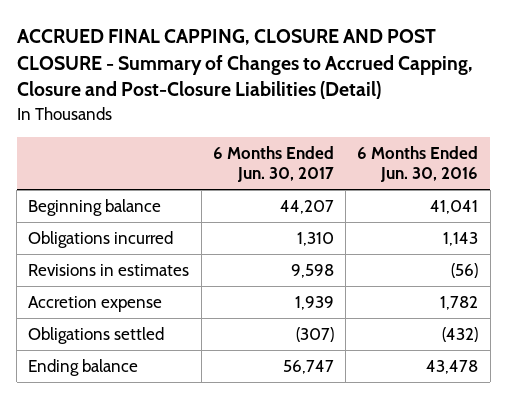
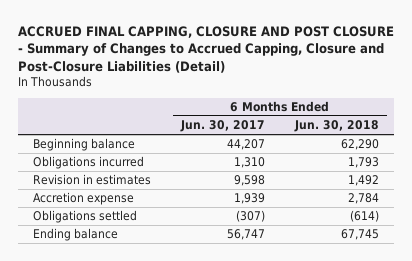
[357,145,479,183] 6 Months Ended Jun. 30, 2016 -> none
none -> [294,120,380,133] Jun. 30, 2018
[28,263,190,276] Revisions in estimates -> [32,174,151,186] Revision in estimates

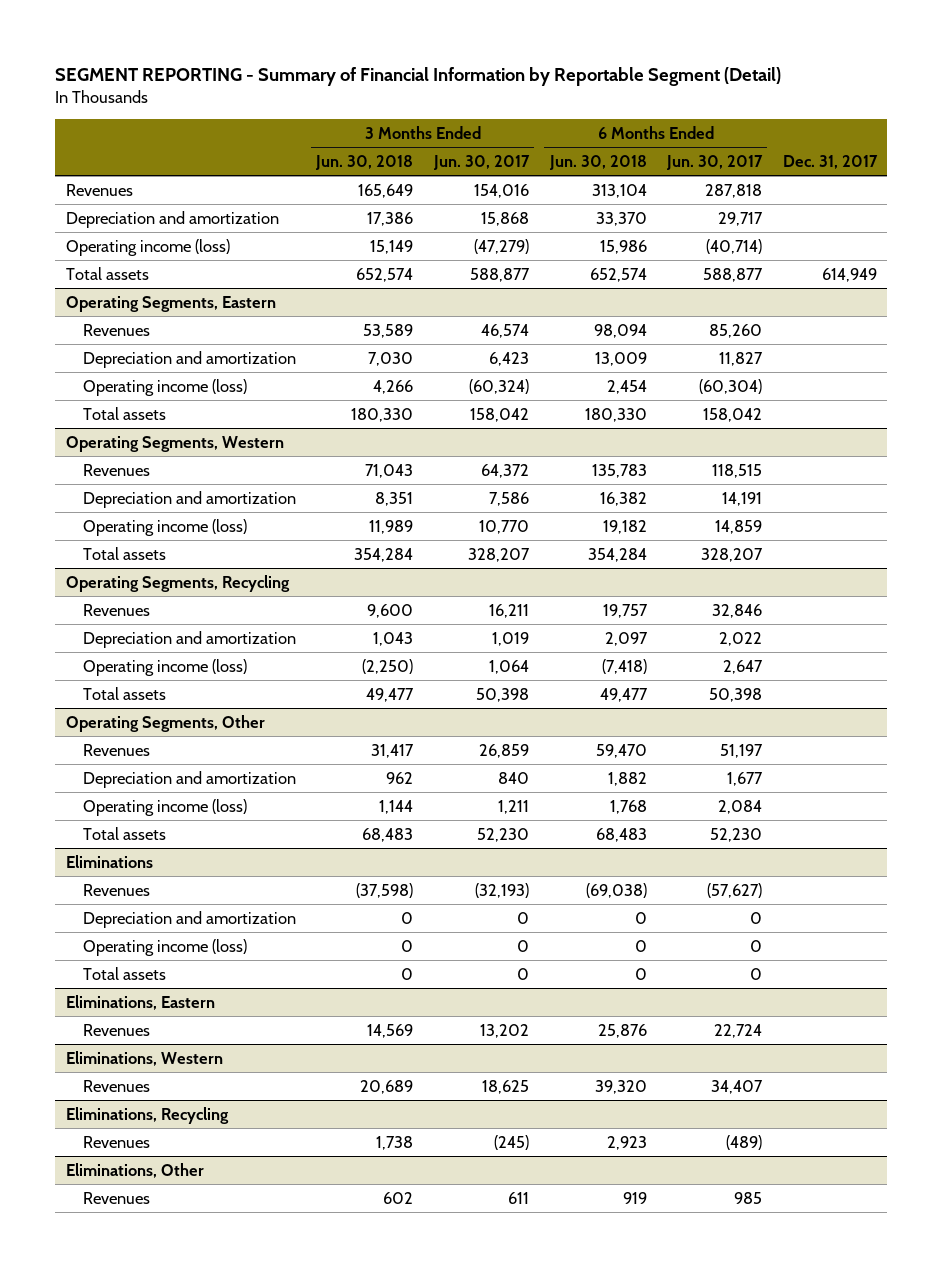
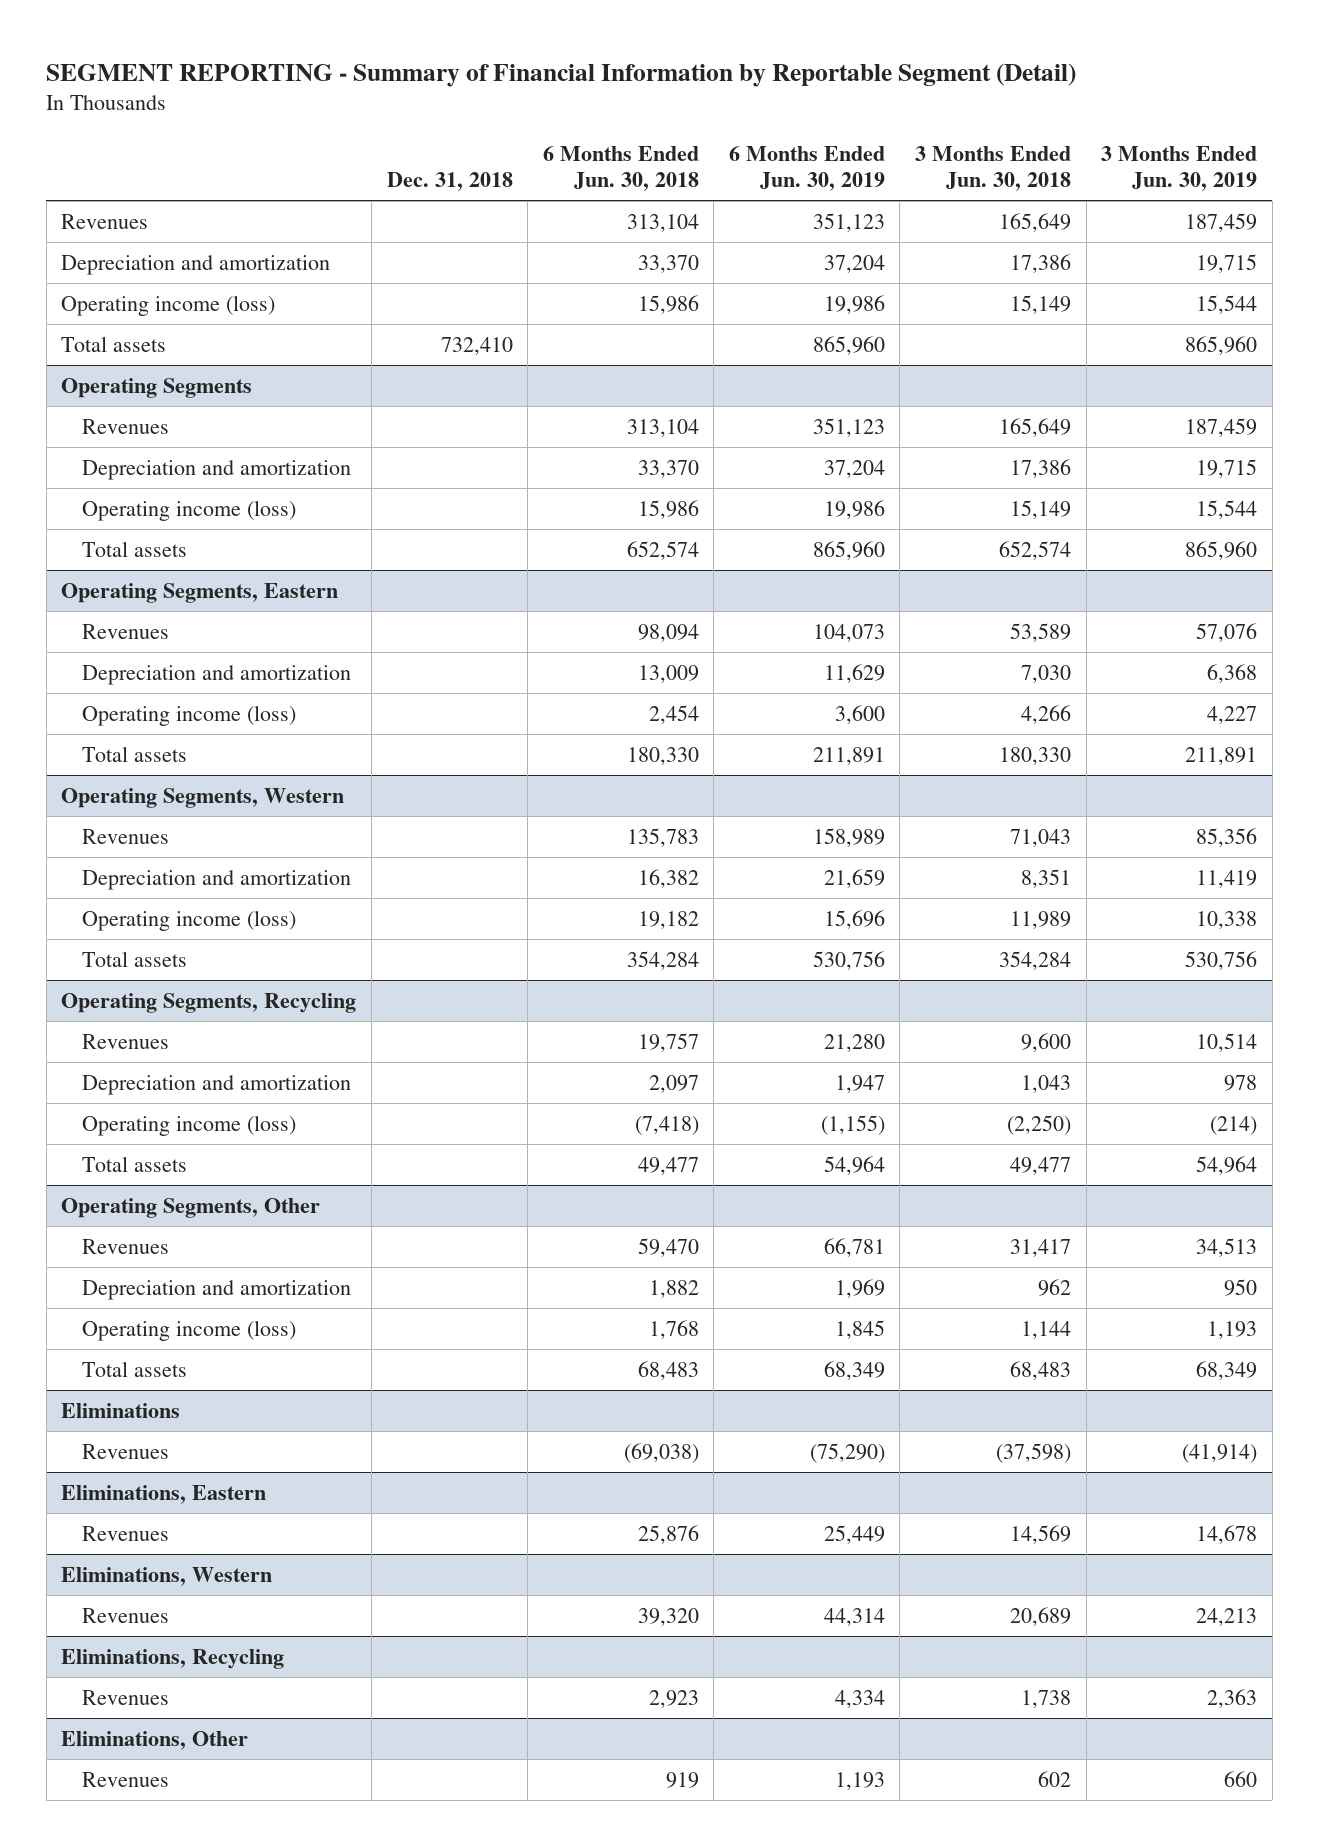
[432,155,530,171] Jun. 30, 2017 -> none
[666,155,764,171] Jun. 30, 2017 -> none
[782,155,878,170] Dec. 31, 2017 -> none
none -> [386,171,513,191] Dec. 31, 2018
none -> [728,145,885,191] 6 Months Ended Jun. 30, 2019
none -> [1101,145,1258,191] 3 Months Ended Jun. 30, 2019
none -> [61,335,167,352] Total assets
none -> [61,377,253,398] Operating Segments
none -> [81,418,169,434] Revenues
none -> [81,459,351,480] Depreciation and amortization
none -> [81,499,296,521] Operating income (loss)
[82,910,296,928] Depreciation and amortization -> none
[82,938,247,956] Operating income (loss) -> none
[82,966,166,980] Total assets -> none

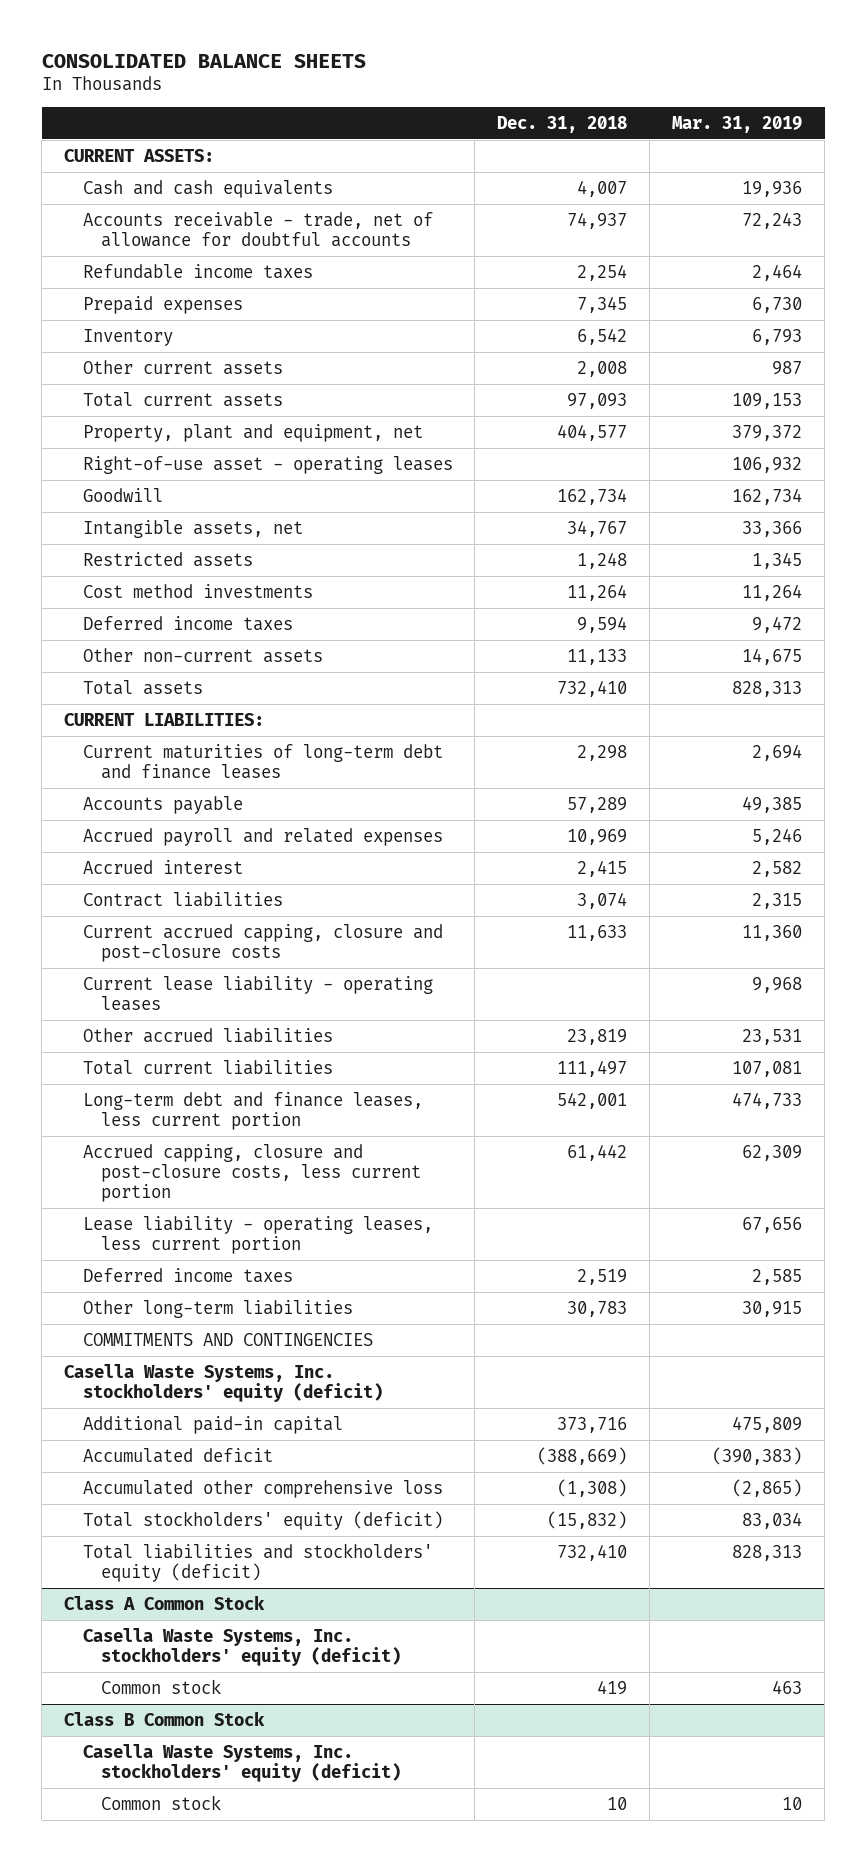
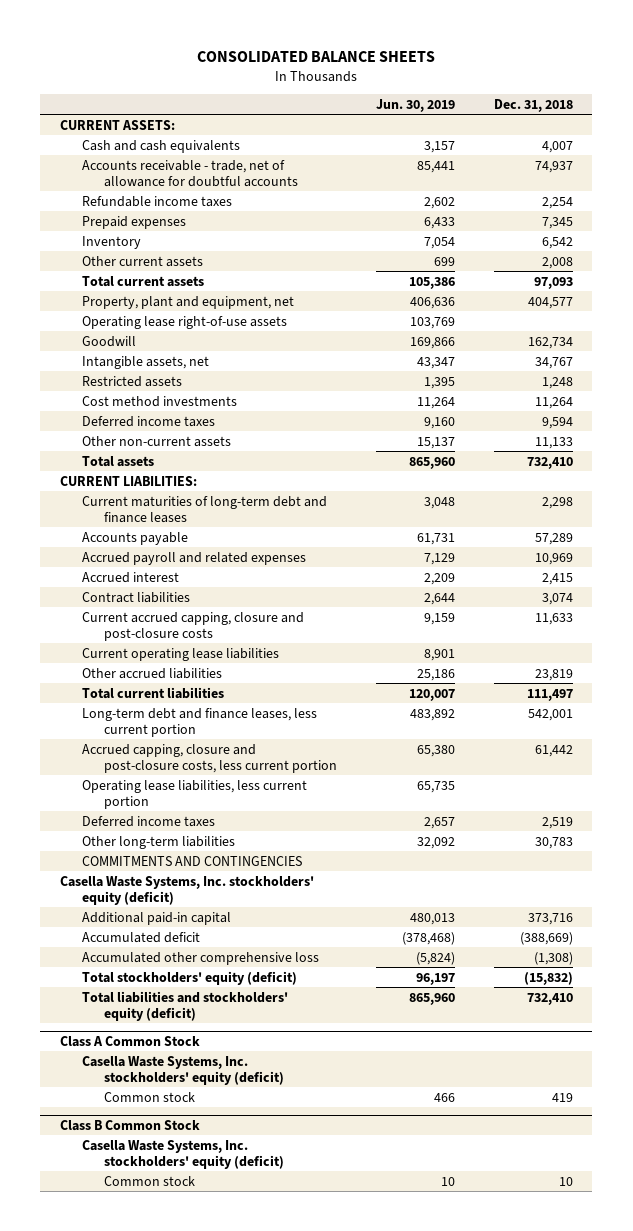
[672,115,803,133] Mar. 31, 2019 -> none
none -> [375,98,455,112] Jun. 30, 2019
[82,455,453,474] Right-of-use asset - operating leases -> [81,315,287,329] Operating lease right-of-use assets
[82,975,433,1012] Current lease liability - operating leases -> [81,647,279,661] Current operating lease liabilities
[82,1215,433,1255] Lease liability - operating leases, less current portion -> [81,779,307,809] Operating lease liabilities, less current portion

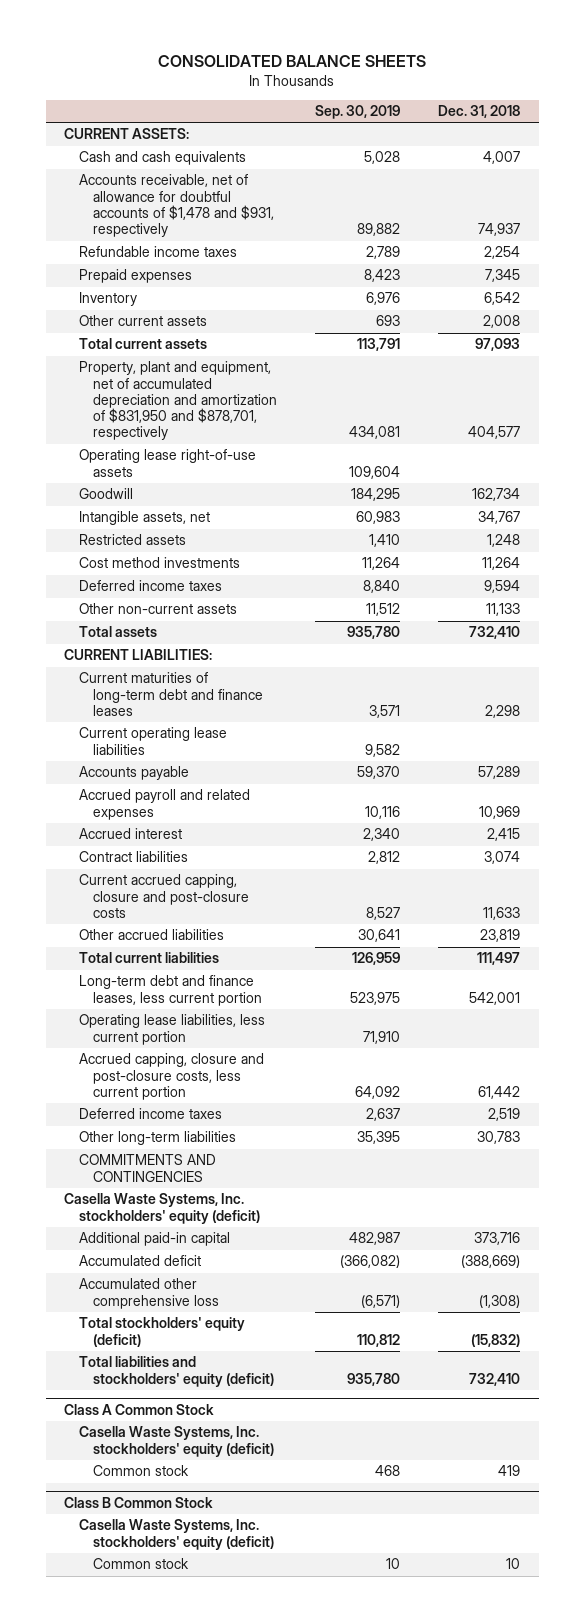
[375,98,455,112] Jun. 30, 2019 -> none
none -> [315,104,401,119] Sep. 30, 2019
[81,159,299,187] Accounts receivable - trade, net of allowance for doubtful accounts -> [78,174,275,238] Accounts receivable, net of allowance for doubtful accounts of $1,478 and $931, respectively
[81,295,294,309] Property, plant and equipment, net -> [78,361,278,441] Property, plant and equipment, net of accumulated depreciation and amortization of $831,950 and $878,701, respectively
[81,647,279,661] Current operating lease liabilities -> [78,727,227,755] Current operating lease liabilities
[81,743,338,773] Accrued capping, closure and post-closure costs, less current portion -> [78,1053,264,1100] Accrued capping, closure and post-closure costs, less current portion

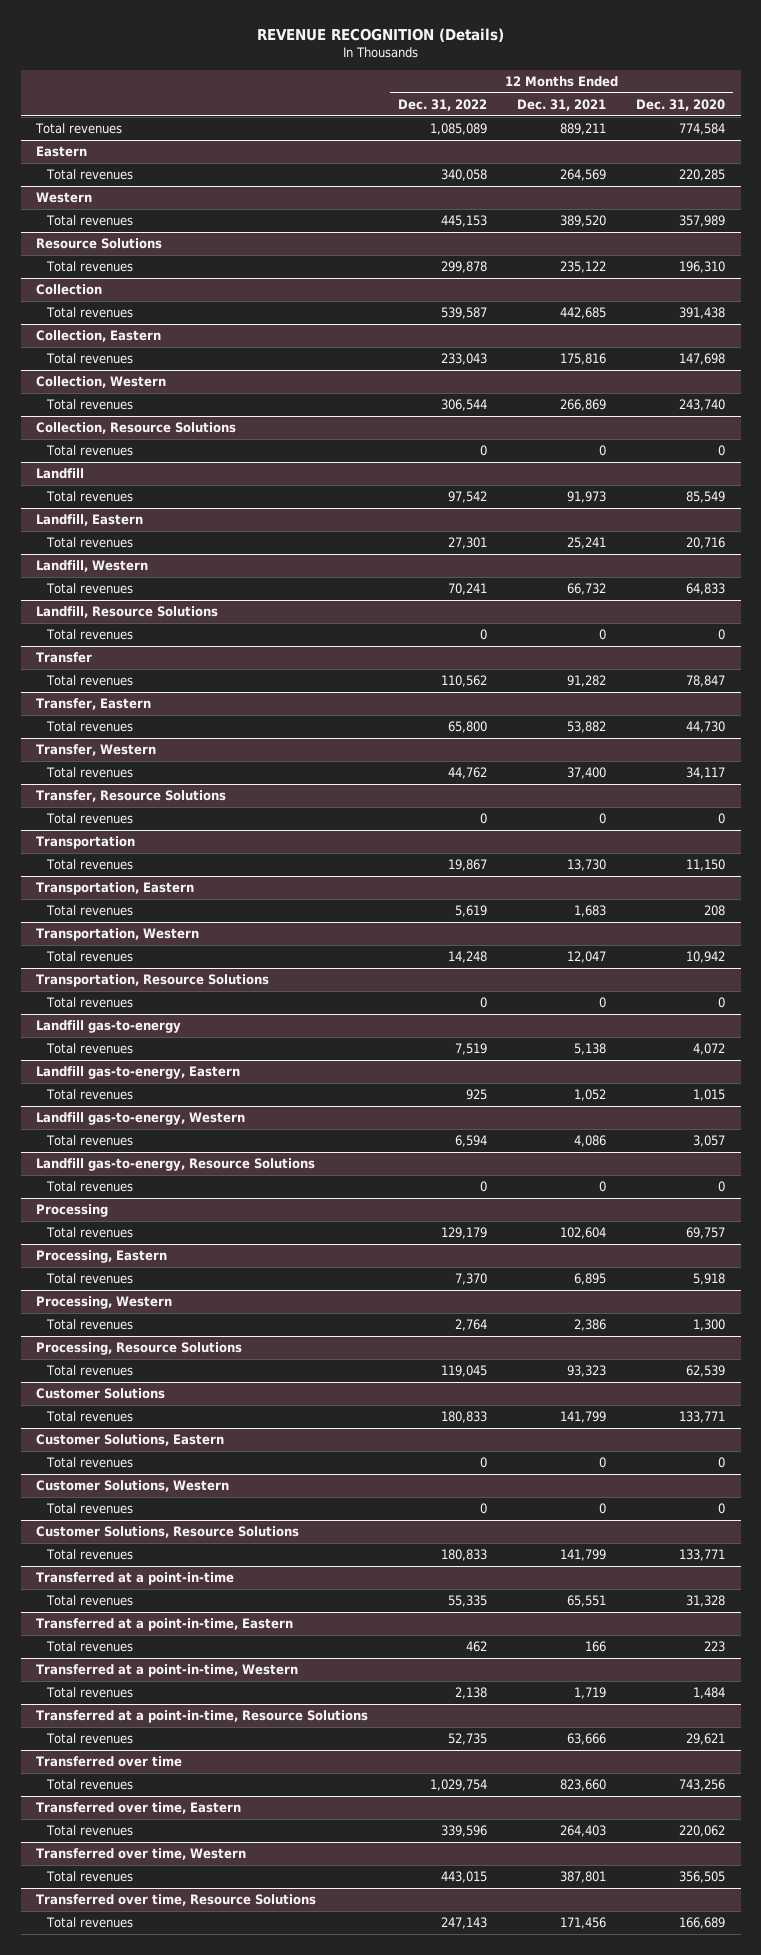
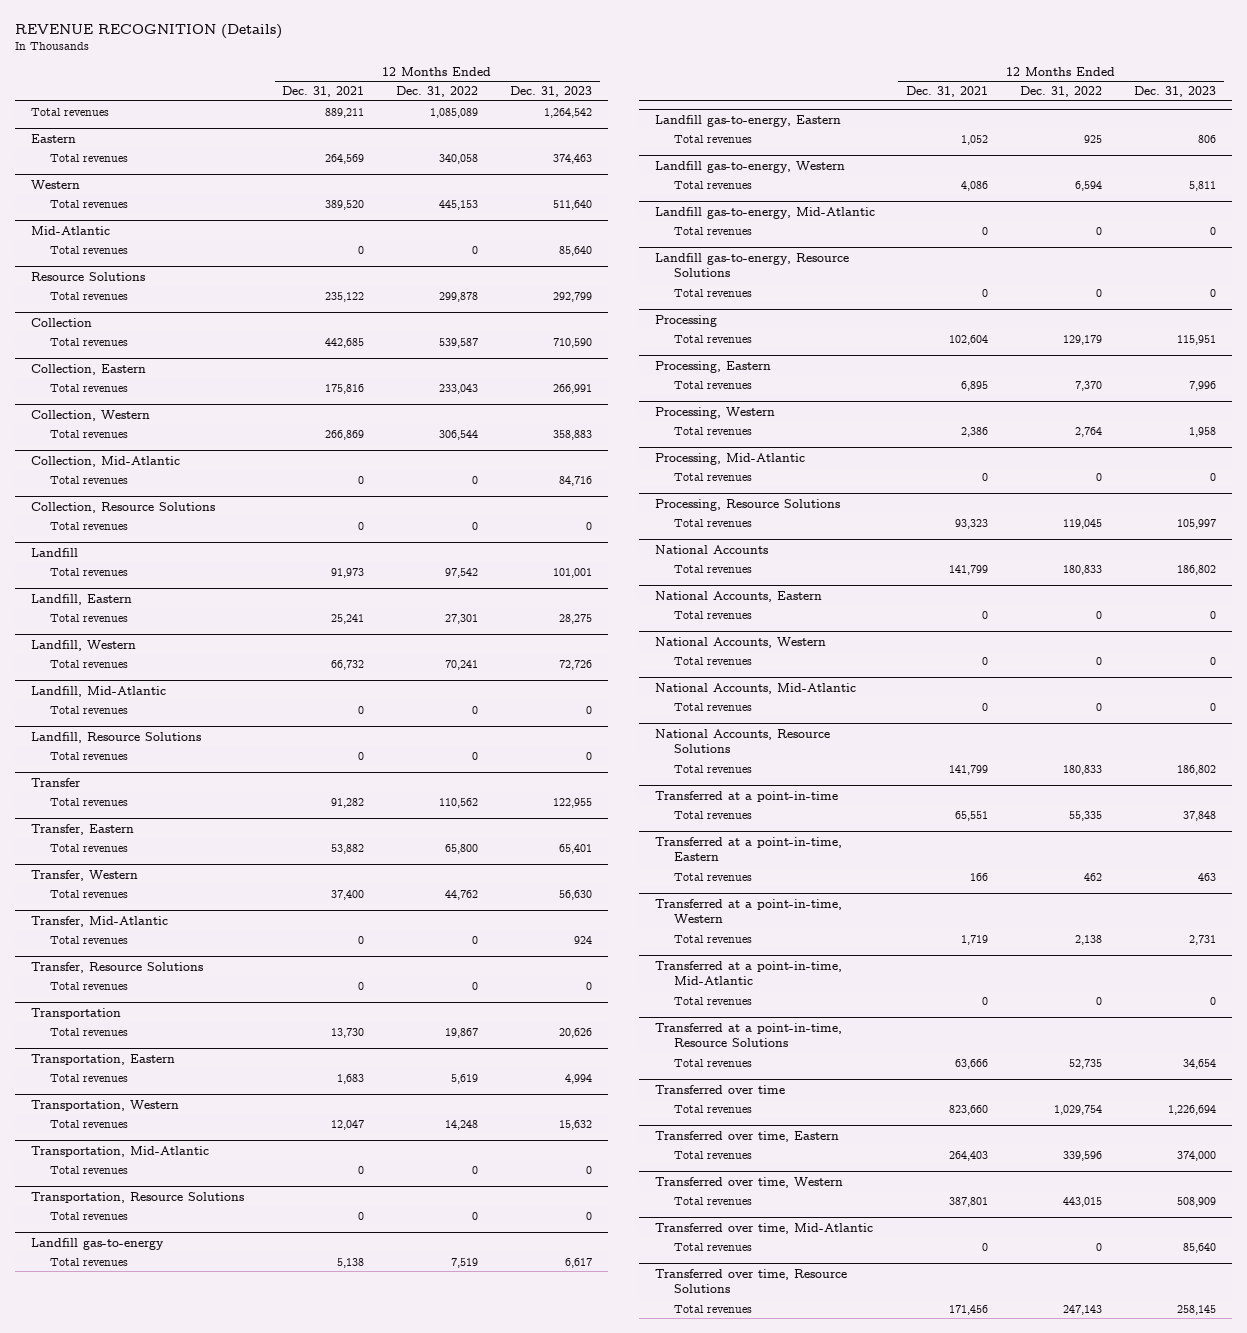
[636,98,726,111] Dec. 31, 2020 -> none
none -> [510,86,593,98] Dec. 31, 2023
none -> [30,225,110,235] Mid-Atlantic
none -> [49,245,128,254] Total revenues
none -> [30,455,180,467] Collection, Mid-Atlantic
none -> [49,475,128,484] Total revenues
none -> [30,685,166,697] Landfill, Mid-Atlantic
none -> [49,705,128,714] Total revenues
none -> [30,915,168,927] Transfer, Mid-Atlantic
none -> [49,935,128,944] Total revenues
none -> [30,1145,209,1157] Transportation, Mid-Atlantic
none -> [49,1165,128,1174] Total revenues
none -> [654,206,875,219] Landfill gas-to-energy, Mid-Atlantic
none -> [673,226,752,235] Total revenues
none -> [654,452,805,465] Processing, Mid-Atlantic
none -> [673,472,752,481] Total revenues
[35,1388,165,1400] Customer Solutions -> none
none -> [654,544,768,554] National Accounts
[35,1434,224,1447] Customer Solutions, Eastern -> none
none -> [654,590,822,602] National Accounts, Eastern
[35,1480,229,1493] Customer Solutions, Western -> none
none -> [654,636,826,648] National Accounts, Western
[35,1526,299,1539] Customer Solutions, Resource Solutions -> none
none -> [654,682,856,694] National Accounts, Mid-Atlantic
none -> [673,702,752,711] Total revenues
none -> [654,728,830,754] National Accounts, Resource Solutions
none -> [654,960,842,986] Transferred at a point-in-time, Mid-Atlantic
none -> [673,996,752,1005] Total revenues
none -> [654,1222,873,1234] Transferred over time, Mid-Atlantic
none -> [673,1242,752,1251] Total revenues

